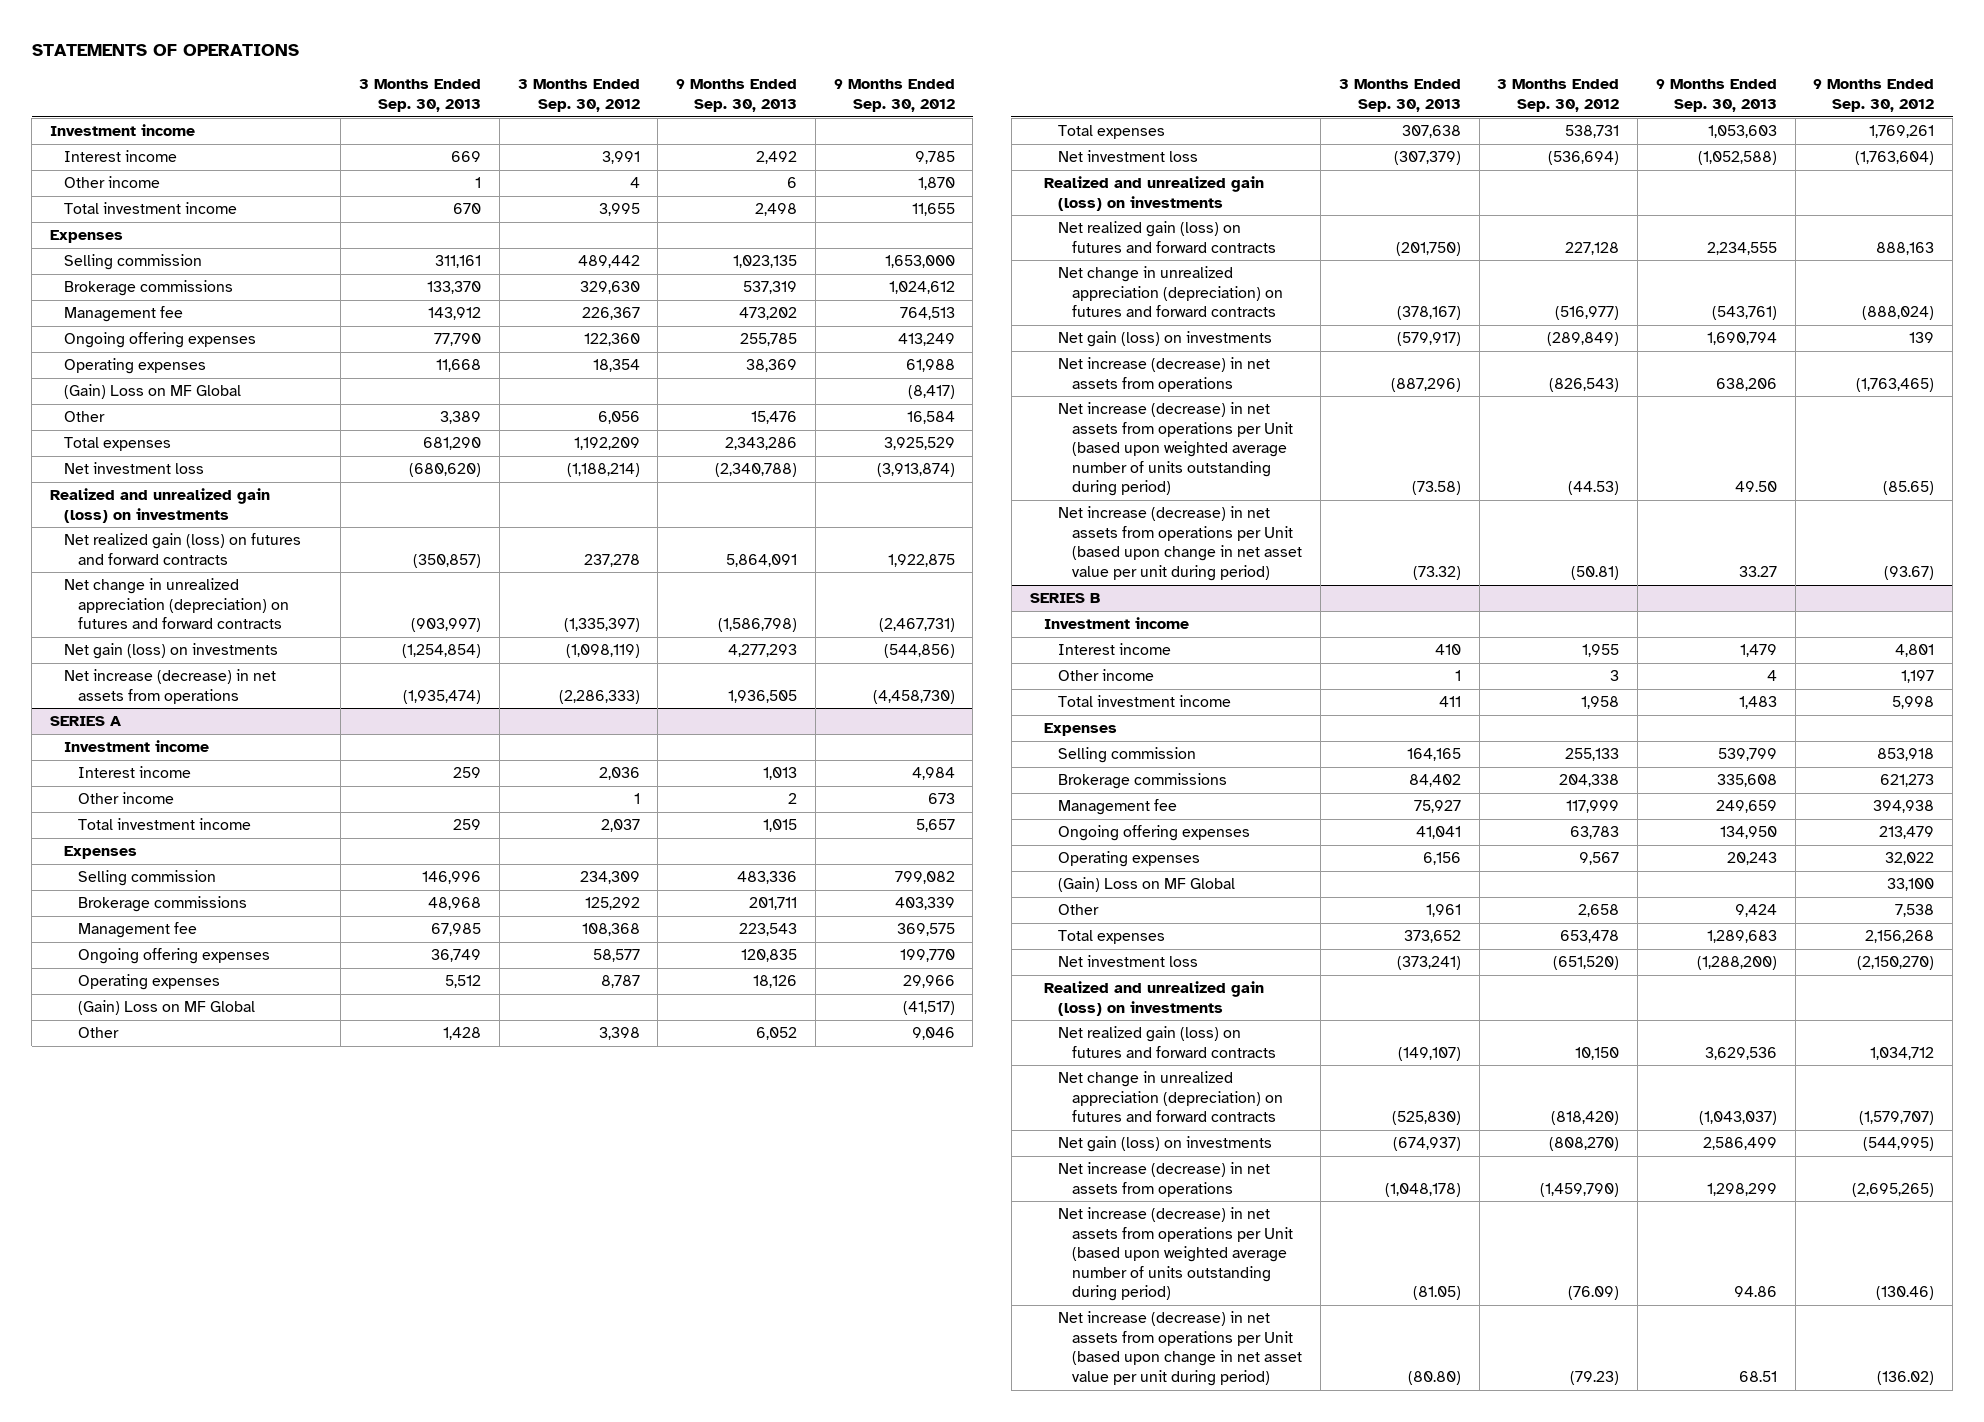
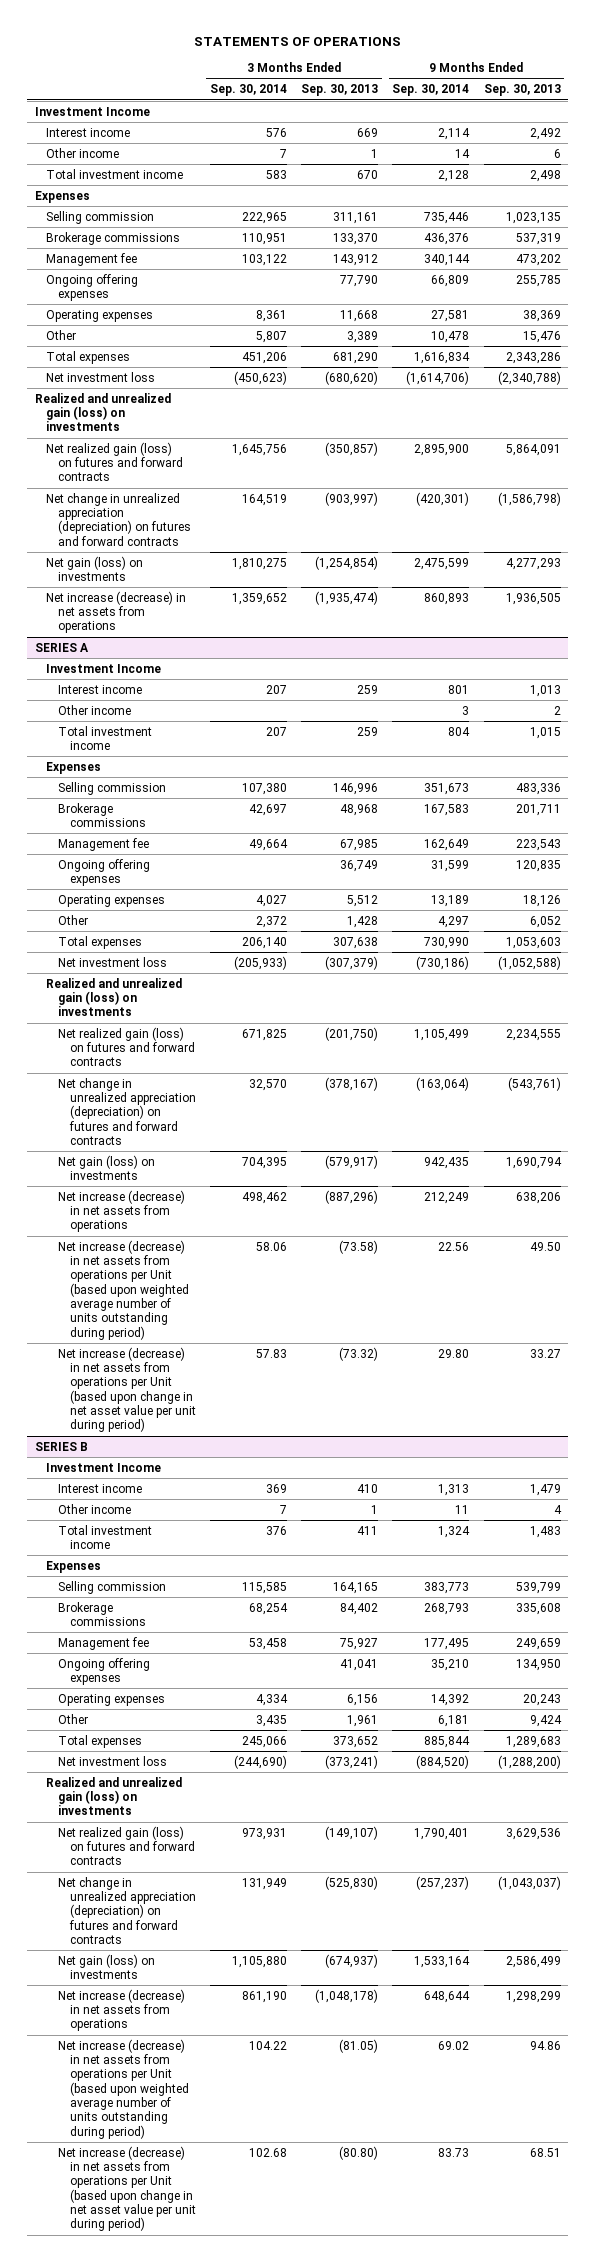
[517,79,640,112] 3 Months Ended Sep. 30, 2012 -> none
[833,79,955,112] 9 Months Ended Sep. 30, 2012 -> none
none -> [209,84,287,97] Sep. 30, 2014
none -> [392,84,470,97] Sep. 30, 2014
[50,124,196,137] Investment income -> [34,106,150,116] Investment Income
[64,384,242,400] (Gain) Loss on MF Global -> none
[64,740,210,753] Investment income -> [46,663,162,673] Investment Income
[78,1000,256,1016] (Gain) Loss on MF Global -> none
[1043,617,1189,630] Investment income -> [46,1462,162,1472] Investment Income
[1058,877,1236,893] (Gain) Loss on MF Global -> none

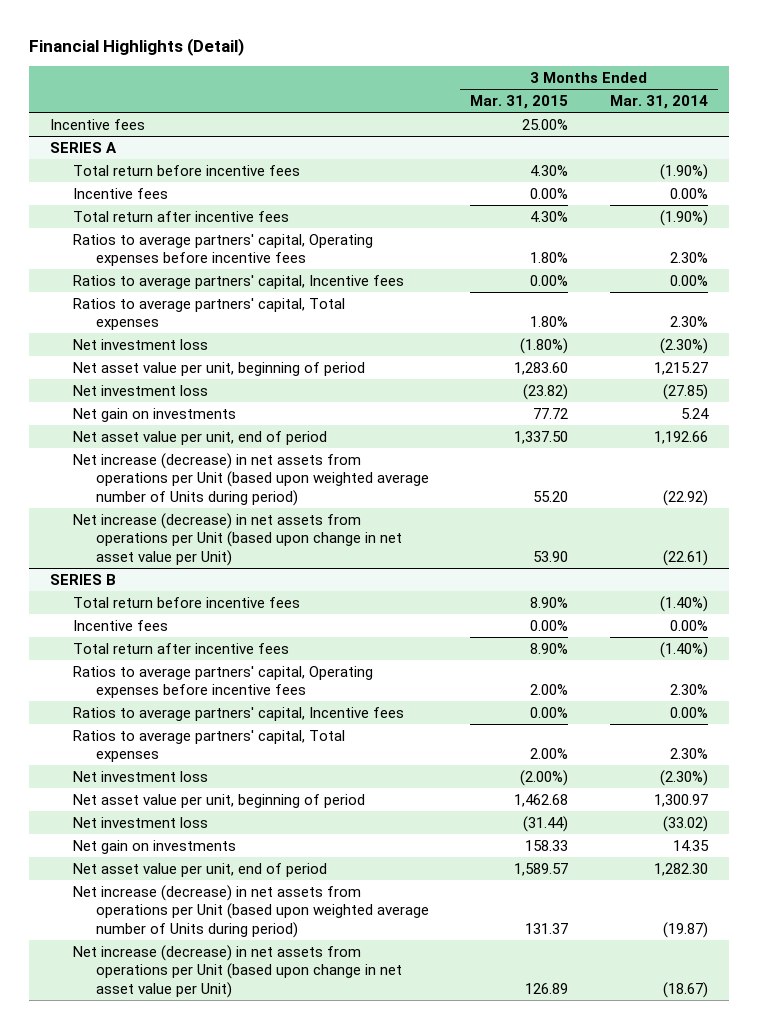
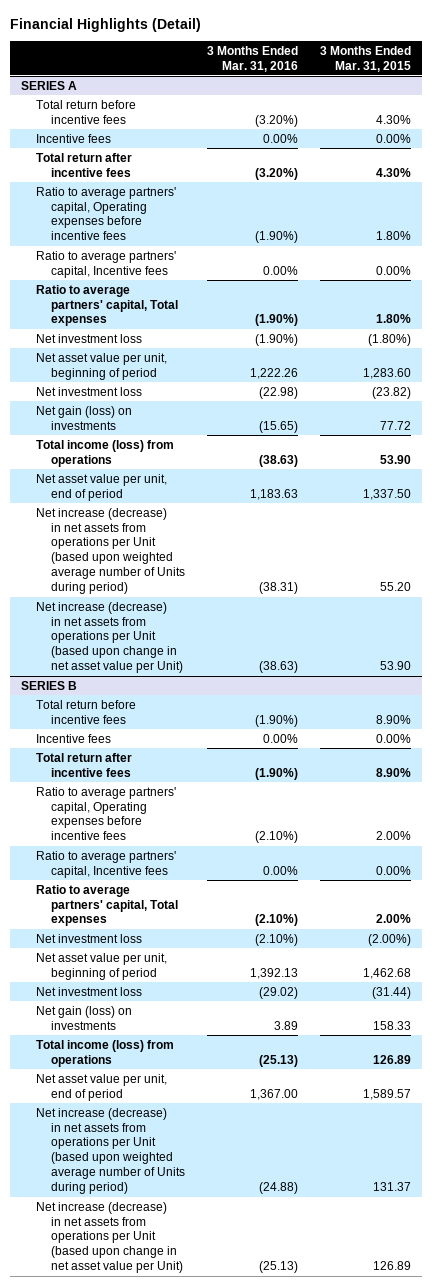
[609,95,708,110] Mar. 31, 2014 -> none
none -> [207,45,299,72] 3 Months Ended Mar. 31, 2016
[49,118,145,130] Incentive fees -> none
[72,233,373,267] Ratios to average partners' capital, Operating expenses before incentive fees -> [36,186,177,241] Ratio to average partners' capital, Operating expenses before incentive fees
[72,274,404,289] Ratios to average partners' capital, Incentive fees -> [36,250,177,278] Ratio to average partners' capital, Incentive fees
[72,297,345,331] Ratios to average partners' capital, Total expenses -> [36,284,179,327] Ratio to average partners' capital, Total expenses
[72,407,236,422] Net gain on investments -> [36,405,133,430] Net gain (loss) on investments
none -> [36,439,175,467] Total income (loss) from operations
[72,665,373,699] Ratios to average partners' capital, Operating expenses before incentive fees -> [36,786,177,841] Ratio to average partners' capital, Operating expenses before incentive fees
[72,706,404,721] Ratios to average partners' capital, Incentive fees -> [36,850,177,878] Ratio to average partners' capital, Incentive fees
[72,729,345,763] Ratios to average partners' capital, Total expenses -> [36,884,179,927] Ratio to average partners' capital, Total expenses
[72,839,236,854] Net gain on investments -> [36,1005,133,1030] Net gain (loss) on investments
none -> [36,1039,175,1067] Total income (loss) from operations

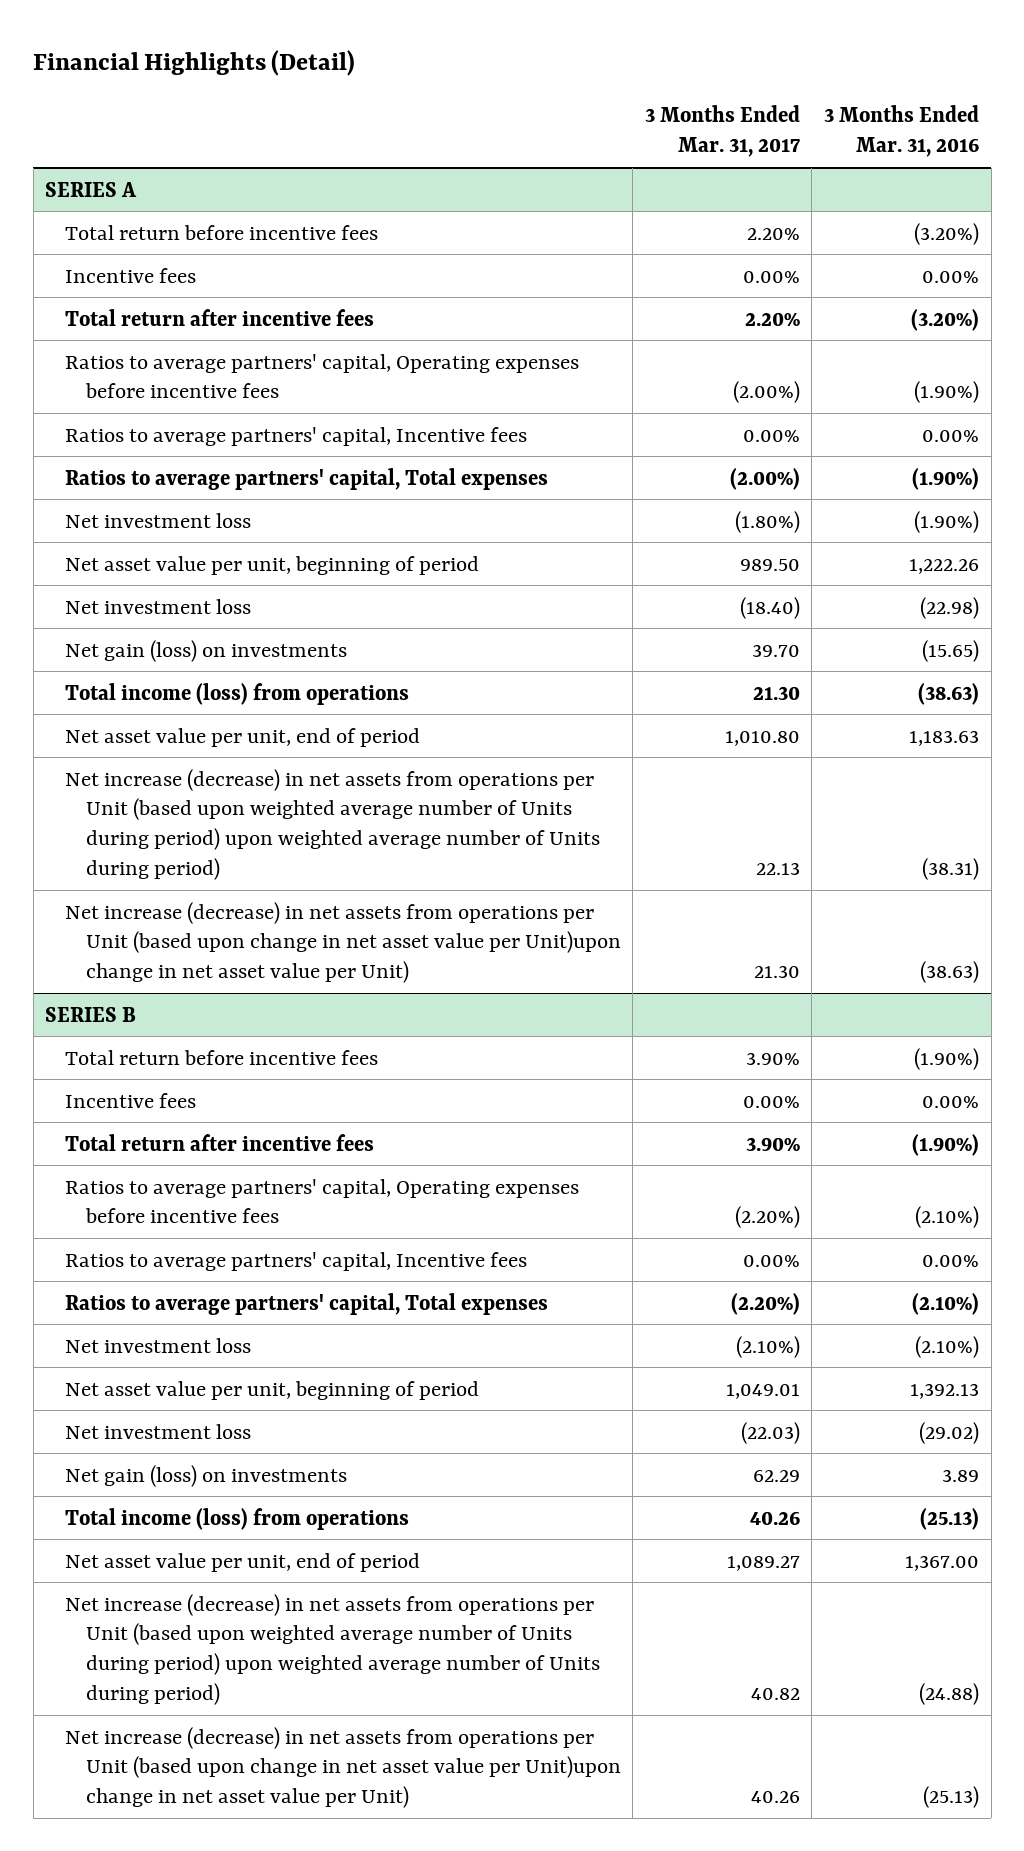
[320,45,412,72] 3 Months Ended Mar. 31, 2015 -> none
none -> [644,105,800,158] 3 Months Ended Mar. 31, 2017
[36,186,177,241] Ratio to average partners' capital, Operating expenses before incentive fees -> [65,353,580,399] Ratios to average partners' capital, Operating expenses before incentive fees
[36,250,177,278] Ratio to average partners' capital, Incentive fees -> [65,426,528,446] Ratios to average partners' capital, Incentive fees
[36,284,179,327] Ratio to average partners' capital, Total expenses -> [65,467,549,490] Ratios to average partners' capital, Total expenses
[36,507,186,595] Net increase (decrease) in net assets from operations per Unit (based upon weighted average number of Units during period) -> [65,768,600,881] Net increase (decrease) in net assets from operations per Unit (based upon weighted average number of Units during period) upon weighted average number of Units during period)
[36,601,184,674] Net increase (decrease) in net assets from operations per Unit (based upon change in net asset value per Unit) -> [65,901,621,984] Net increase (decrease) in net assets from operations per Unit (based upon change in net asset value per Unit)upon change in net asset value per Unit)
[36,786,177,841] Ratio to average partners' capital, Operating expenses before incentive fees -> [65,1178,580,1224] Ratios to average partners' capital, Operating expenses before incentive fees
[36,850,177,878] Ratio to average partners' capital, Incentive fees -> [65,1251,528,1271] Ratios to average partners' capital, Incentive fees
[36,884,179,927] Ratio to average partners' capital, Total expenses -> [65,1292,549,1315] Ratios to average partners' capital, Total expenses
[36,1107,186,1195] Net increase (decrease) in net assets from operations per Unit (based upon weighted average number of Units during period) -> [65,1593,600,1706] Net increase (decrease) in net assets from operations per Unit (based upon weighted average number of Units during period) upon weighted average number of Units during period)
[36,1201,184,1274] Net increase (decrease) in net assets from operations per Unit (based upon change in net asset value per Unit) -> [65,1726,621,1809] Net increase (decrease) in net assets from operations per Unit (based upon change in net asset value per Unit)upon change in net asset value per Unit)

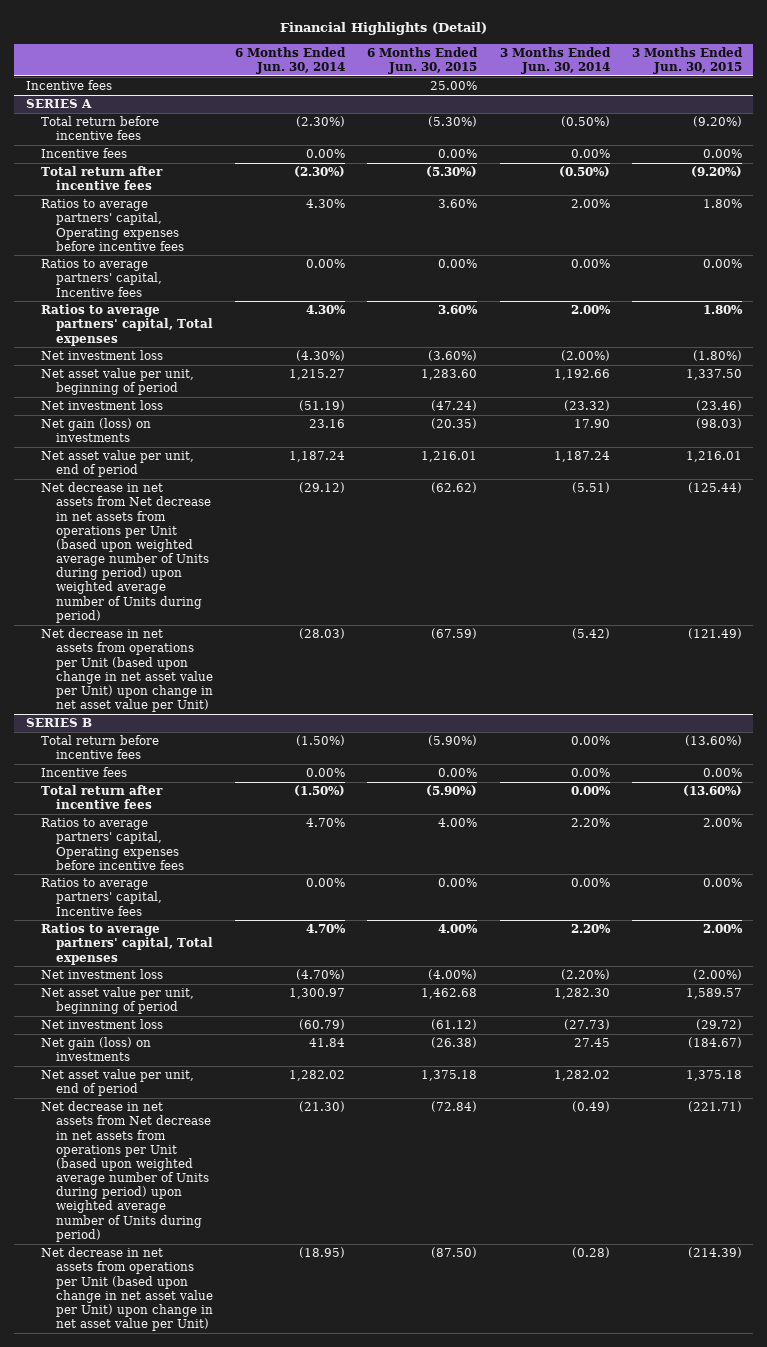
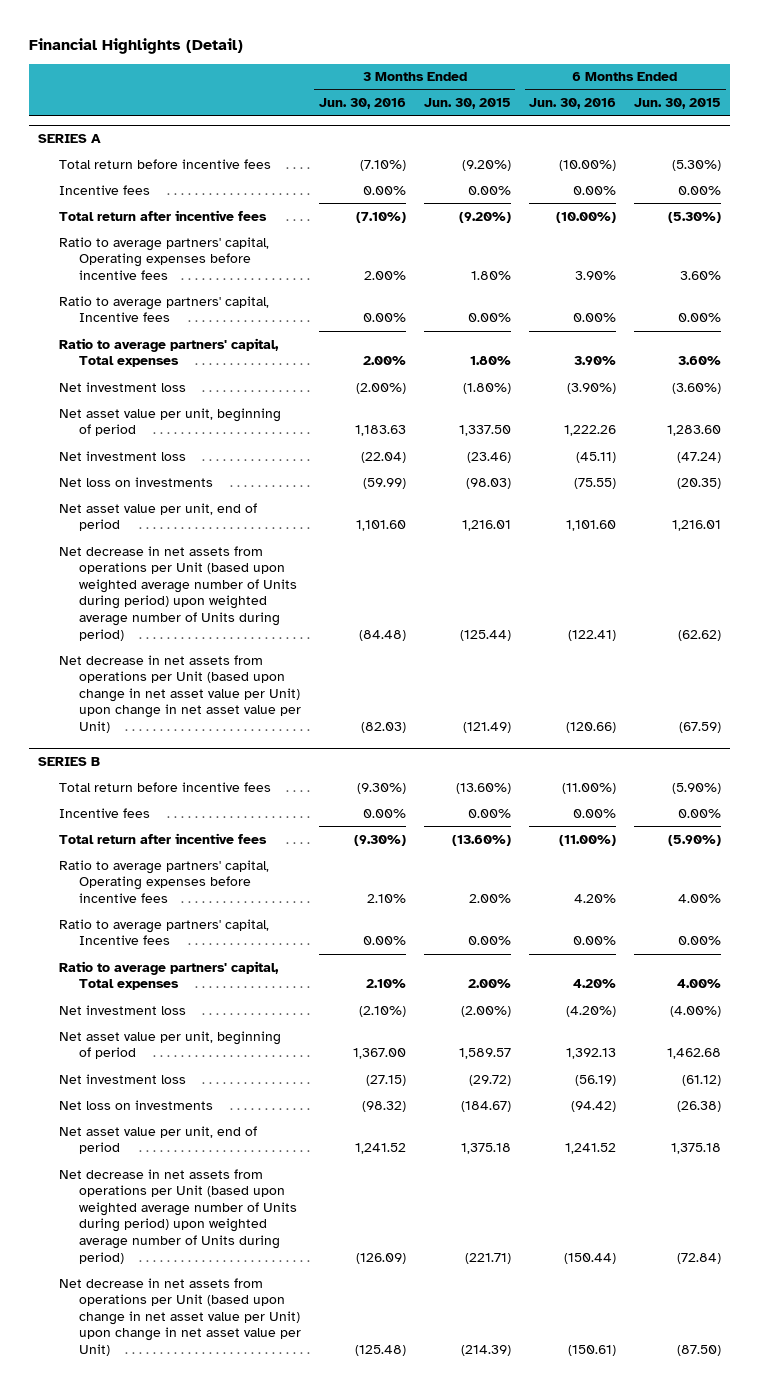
[234,46,346,75] 6 Months Ended Jun. 30, 2014 -> none
[499,46,611,75] 3 Months Ended Jun. 30, 2014 -> none
none -> [318,98,406,110] Jun. 30, 2016
none -> [529,98,617,110] Jun. 30, 2016
[25,80,112,91] Incentive fees -> none
[40,199,184,251] Ratios to average partners' capital, Operating expenses before incentive fees -> [58,236,269,280] Ratio to average partners' capital, Operating expenses before incentive fees
[40,259,162,297] Ratios to average partners' capital, Incentive fees -> [58,295,269,323] Ratio to average partners' capital, Incentive fees
[40,304,213,346] Ratios to average partners' capital, Total expenses -> [58,337,279,368] Ratio to average partners' capital, Total expenses
[40,418,151,443] Net gain (loss) on investments -> [58,476,213,487] Net loss on investments
[40,482,211,623] Net decrease in net assets from Net decrease in net assets from operations per Unit (based upon weighted average number of Units during period) upon weighted average number of Units during period) -> [58,545,297,641] Net decrease in net assets from operations per Unit (based upon weighted average number of Units during period) upon weighted average number of Units during period)
[40,818,184,870] Ratios to average partners' capital, Operating expenses before incentive fees -> [58,859,269,903] Ratio to average partners' capital, Operating expenses before incentive fees
[40,878,162,916] Ratios to average partners' capital, Incentive fees -> [58,918,269,946] Ratio to average partners' capital, Incentive fees
[40,923,213,965] Ratios to average partners' capital, Total expenses -> [58,960,279,991] Ratio to average partners' capital, Total expenses
[40,1037,151,1062] Net gain (loss) on investments -> [58,1099,213,1110] Net loss on investments
[40,1101,211,1242] Net decrease in net assets from Net decrease in net assets from operations per Unit (based upon weighted average number of Units during period) upon weighted average number of Units during period) -> [58,1168,297,1264] Net decrease in net assets from operations per Unit (based upon weighted average number of Units during period) upon weighted average number of Units during period)

